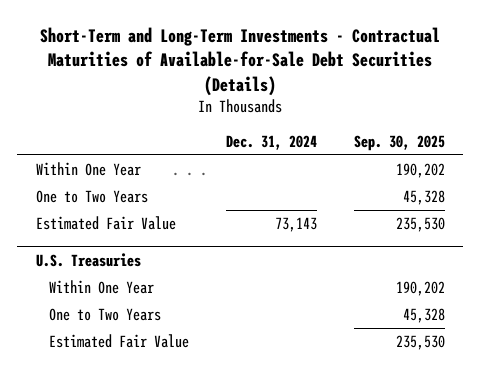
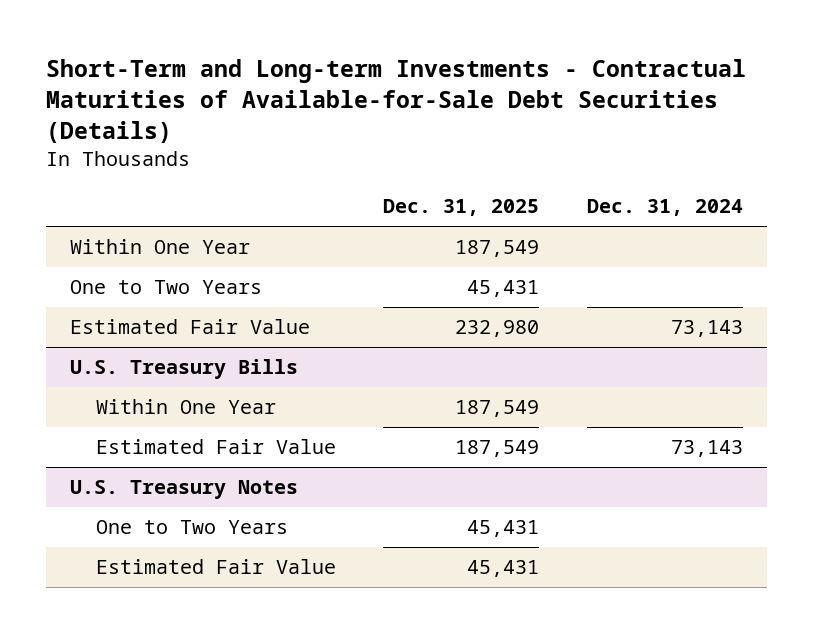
[40,26,441,96] Short-Term and Long-Term Investments - Contractual Maturities of Available-for-Sale Debt Securities (Details) -> [45,58,746,143] Short-Term and Long-term Investments - Contractual Maturities of Available-for-Sale Debt Securities (Details)
[353,134,445,151] Sep. 30, 2025 -> none
none -> [383,199,540,217] Dec. 31, 2025
[35,252,141,267] U.S. Treasuries -> none
[48,279,154,294] Within One Year -> none
[48,307,161,321] One to Two Years -> none
[48,333,189,348] Estimated Fair Value -> none
none -> [69,359,298,380] U.S. Treasury Bills
none -> [95,399,276,415] Within One Year
none -> [95,439,336,455] Estimated Fair Value
none -> [69,480,298,500] U.S. Treasury Notes
none -> [95,520,288,535] One to Two Years
none -> [95,559,336,575] Estimated Fair Value

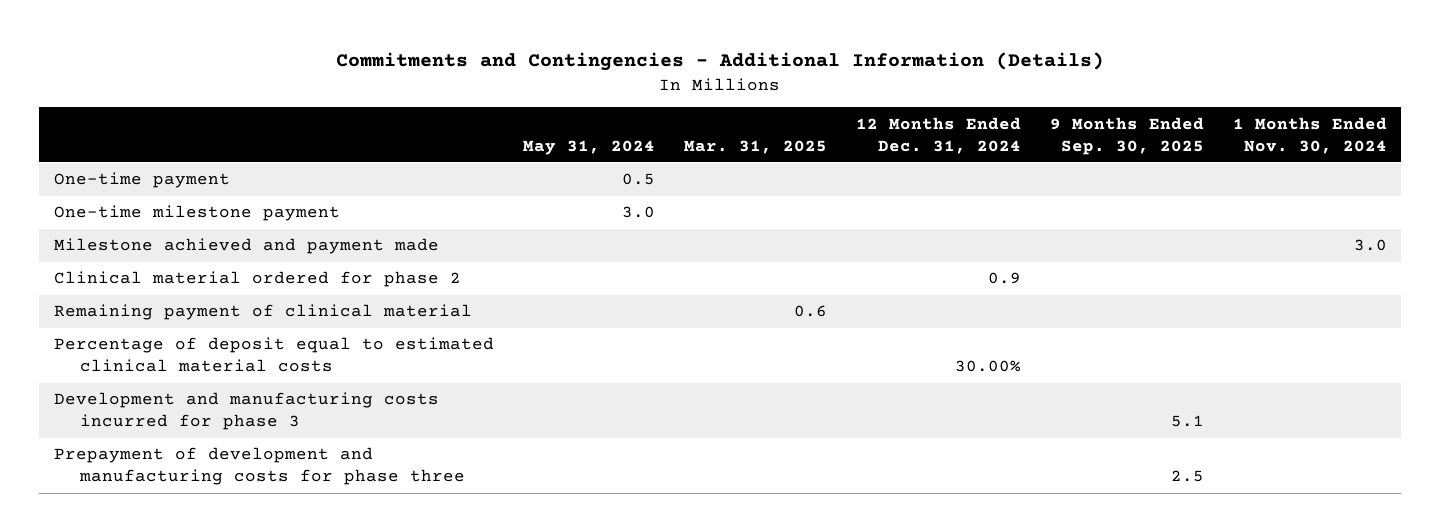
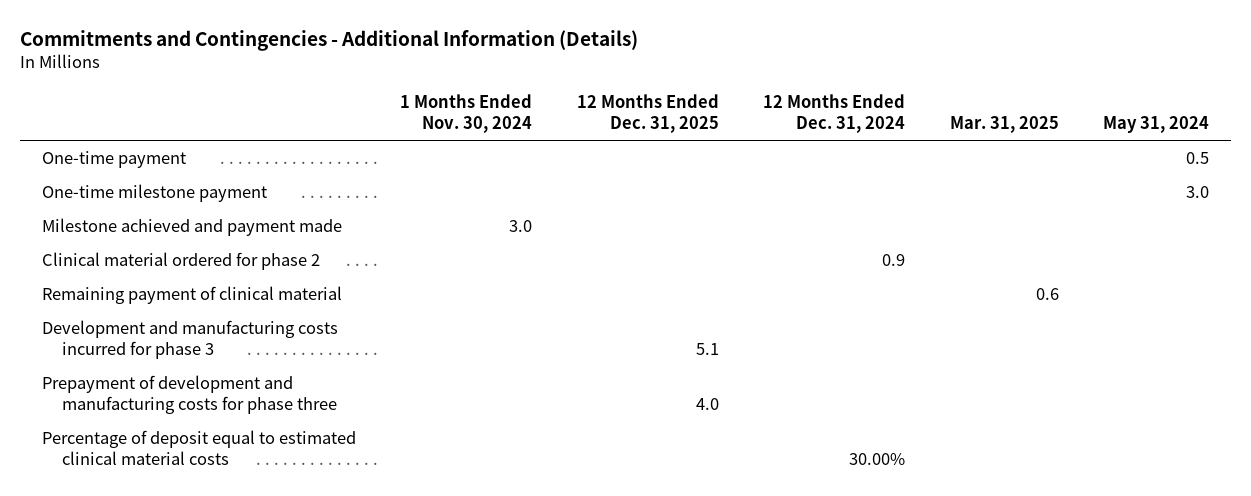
[1049,116,1204,155] 9 Months Ended Sep. 30, 2025 -> none
none -> [576,93,719,134] 12 Months Ended Dec. 31, 2025
[53,337,494,373] Percentage of deposit equal to estimated clinical material costs -> [41,429,356,466] Percentage of deposit equal to estimated clinical material costs

